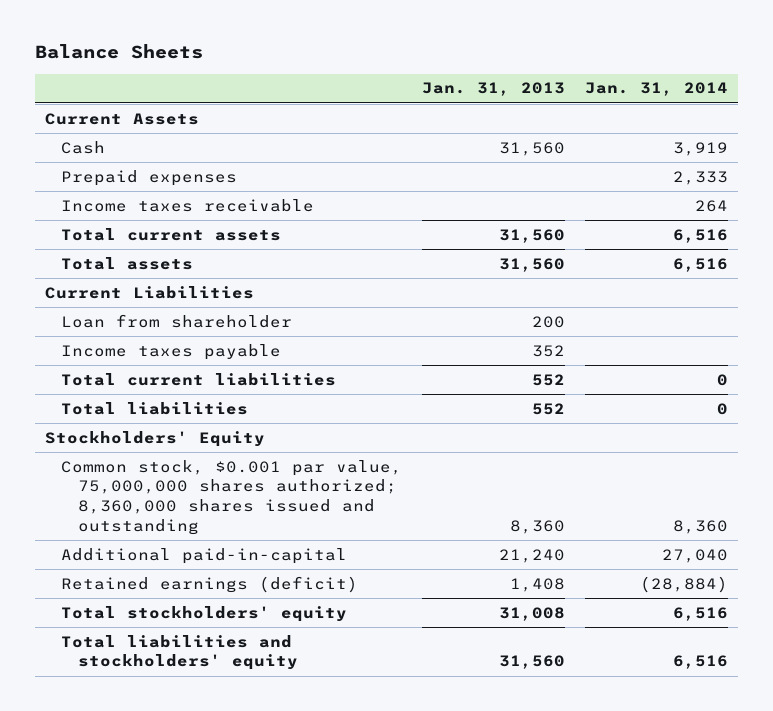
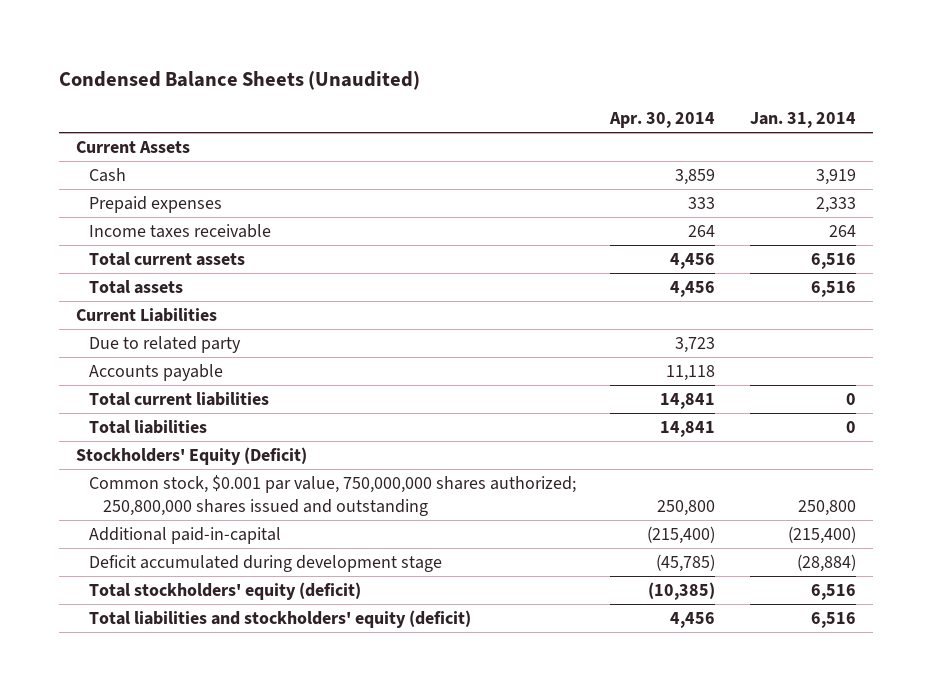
[34,44,203,60] Balance Sheets -> [58,71,420,91] Condensed Balance Sheets (Unaudited)
[422,82,566,97] Jan. 31, 2013 -> none
none -> [609,112,716,129] Apr. 30, 2014
[61,343,282,360] Income taxes payable -> none
[61,313,293,328] Loan from shareholder -> [89,336,242,354] Due to related party
none -> [89,364,224,382] Accounts payable
[44,430,265,447] Stockholders' Equity -> [75,447,307,466] Stockholders' Equity (Deficit)
[61,459,403,535] Common stock, $0.001 par value, 75,000,000 shares authorized; 8,360,000 shares issued and outstanding -> [89,475,577,516] Common stock, $0.001 par value, 750,000,000 shares authorized; 250,800,000 shares issued and outstanding
[673,519,729,534] 8,360 -> [797,499,856,516] 250,800
[662,548,729,563] 27,040 -> [787,526,856,545] (215,400)
[61,575,359,593] Retained earnings (deficit) -> [89,555,443,573] Deficit accumulated during development stage
[61,605,348,622] Total stockholders' equity -> [89,582,362,601] Total stockholders' equity (deficit)
[61,634,298,671] Total liabilities and stockholders' equity -> [89,610,472,629] Total liabilities and stockholders' equity (deficit)

